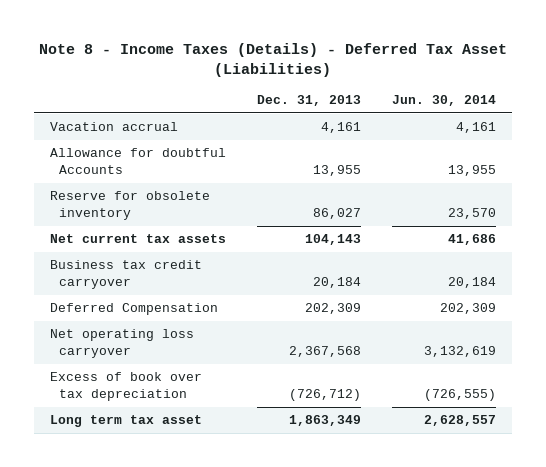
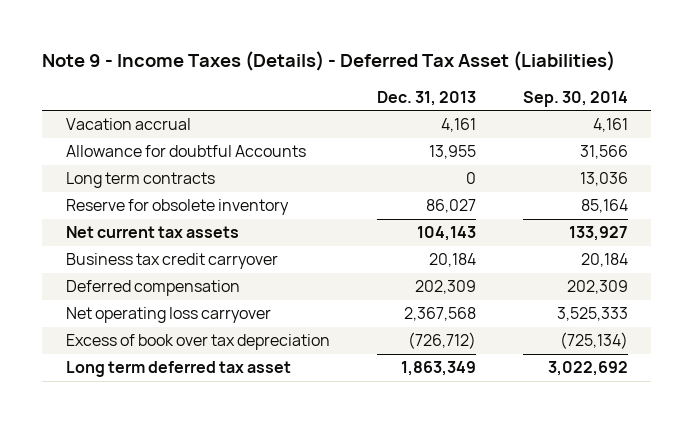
[38,42,507,77] Note 8 - Income Taxes (Details) - Deferred Tax Asset (Liabilities) -> [42,51,616,72] Note 9 - Income Taxes (Details) - Deferred Tax Asset (Liabilities)
[392,95,497,107] Jun. 30, 2014 -> none
none -> [522,90,628,107] Sep. 30, 2014
none -> [65,172,215,189] Long term contracts
[49,303,218,316] Deferred Compensation -> [65,280,240,297] Deferred compensation
[49,415,202,428] Long term tax asset -> [65,361,291,378] Long term deferred tax asset

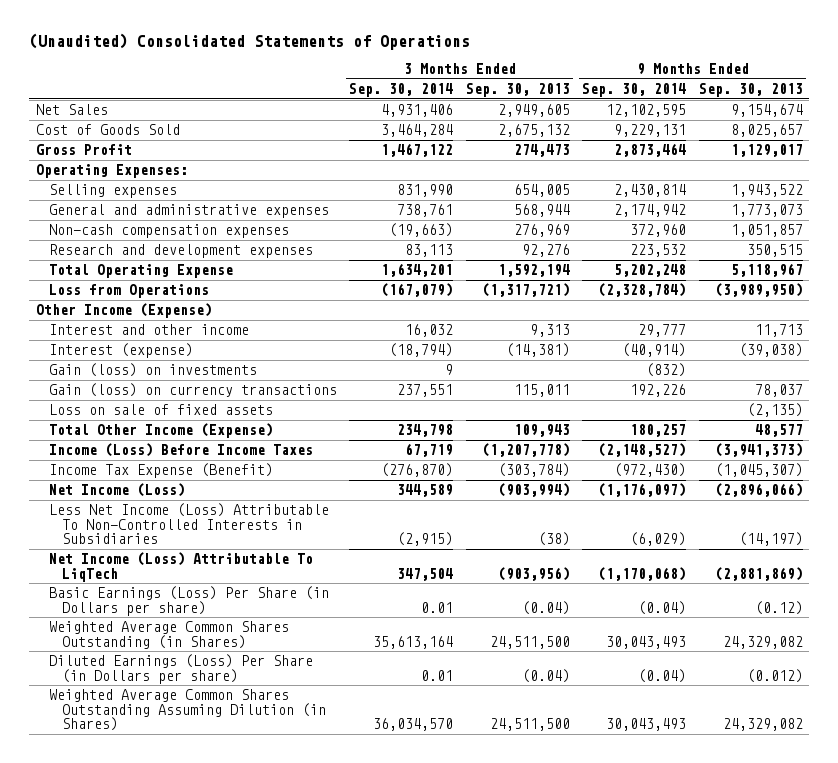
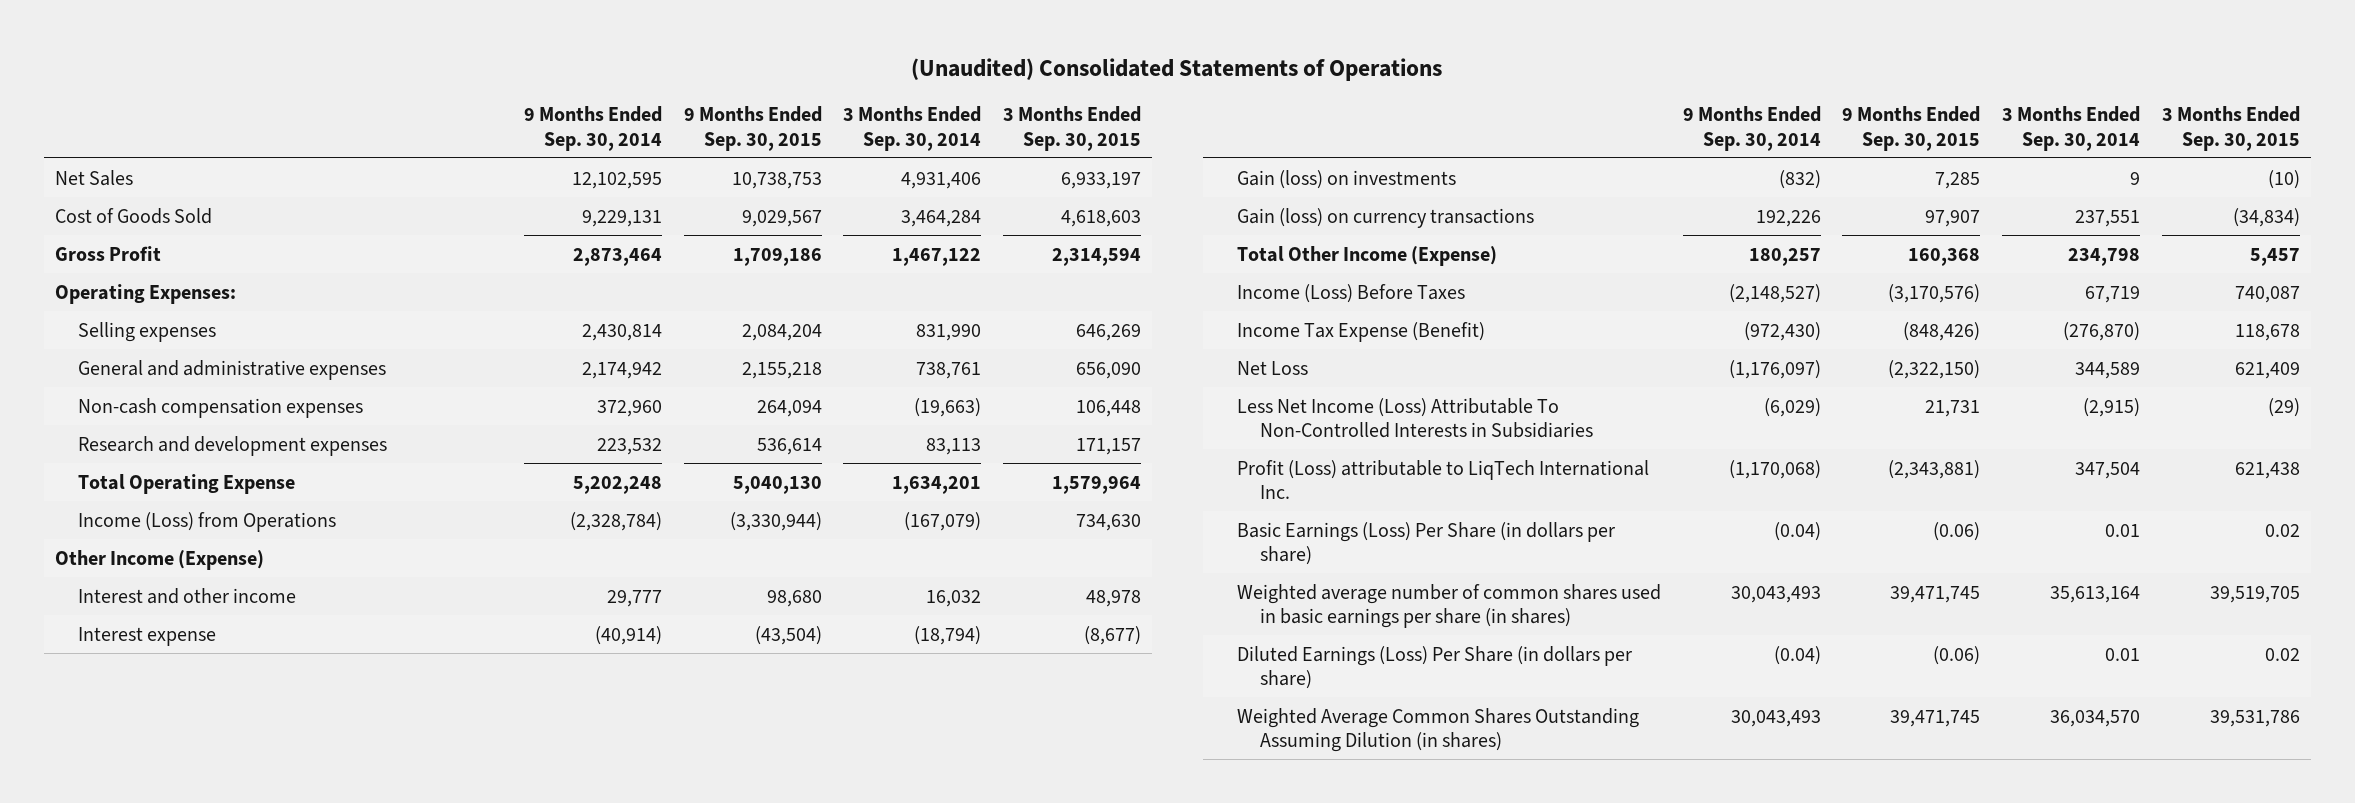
[465,82,570,97] Sep. 30, 2013 -> none
[698,82,803,97] Sep. 30, 2013 -> none
none -> [683,106,822,151] 9 Months Ended Sep. 30, 2015
none -> [1003,106,1142,151] 3 Months Ended Sep. 30, 2015
[48,284,209,299] Loss from Operations -> [78,511,337,532] Income (Loss) from Operations
[48,343,193,359] Interest (expense) -> [78,626,217,646] Interest expense
[48,404,273,416] Loss on sale of fixed assets -> none
[48,443,313,458] Income (Loss) Before Income Taxes -> [1236,283,1465,303] Income (Loss) Before Taxes
[48,483,185,498] Net Income (Loss) -> [1236,360,1308,375] Net Loss
[48,552,313,582] Net Income (Loss) Attributable To LiqTech -> [1236,459,1649,499] Profit (Loss) attributable to LiqTech International Inc.
[48,586,329,616] Basic Earnings (Loss) Per Share (in Dollars per share) -> [1236,521,1615,565] Basic Earnings (Loss) Per Share (in dollars per share)
[48,621,289,649] Weighted Average Common Shares Outstanding (in Shares) -> [1236,583,1661,628] Weighted average number of common shares used in basic earnings per share (in shares)
[48,654,313,684] Diluted Earnings (Loss) Per Share (in Dollars per share) -> [1236,645,1632,689] Diluted Earnings (Loss) Per Share (in dollars per share)
[48,689,326,731] Weighted Average Common Shares Outstanding Assuming Dilution (in Shares) -> [1236,707,1639,752] Weighted Average Common Shares Outstanding Assuming Dilution (in shares)

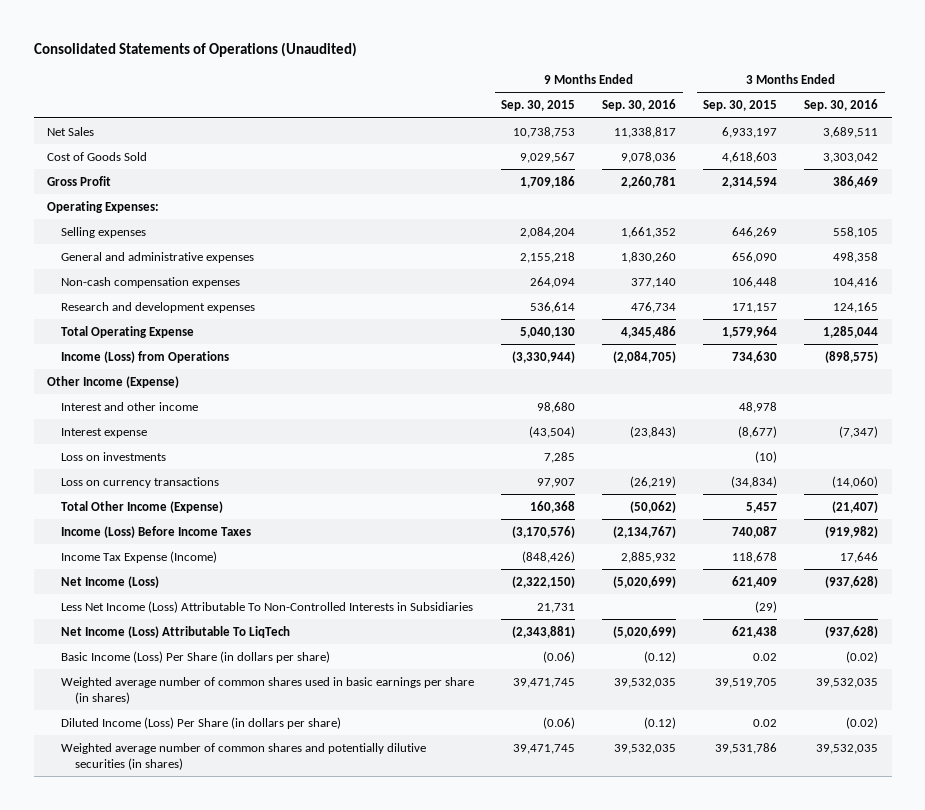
[911,57,1443,81] (Unaudited) Consolidated Statements of Operations -> [33,42,357,58] Consolidated Statements of Operations (Unaudited)
[524,106,663,151] 9 Months Ended Sep. 30, 2014 -> none
[843,106,982,151] 3 Months Ended Sep. 30, 2014 -> none
none -> [602,99,677,112] Sep. 30, 2016
none -> [804,99,879,112] Sep. 30, 2016
[1236,169,1456,189] Gain (loss) on investments -> [61,451,167,461] Loss on investments
[1236,207,1534,228] Gain (loss) on currency transactions -> [61,476,220,488] Loss on currency transactions
[1236,283,1465,303] Income (Loss) Before Taxes -> [61,525,252,538] Income (Loss) Before Income Taxes
[1236,321,1485,342] Income Tax Expense (Benefit) -> [61,550,218,563] Income Tax Expense (Income)
[1236,360,1308,375] Net Loss -> [61,575,160,588] Net Income (Loss)
[1236,459,1649,499] Profit (Loss) attributable to LiqTech International Inc. -> [61,625,291,638] Net Income (Loss) Attributable To LiqTech
[1236,521,1615,565] Basic Earnings (Loss) Per Share (in dollars per share) -> [61,650,331,663] Basic Income (Loss) Per Share (in dollars per share)
[1236,645,1632,689] Diluted Earnings (Loss) Per Share (in dollars per share) -> [61,716,342,729] Diluted Income (Loss) Per Share (in dollars per share)
[1236,707,1639,752] Weighted Average Common Shares Outstanding Assuming Dilution (in shares) -> [61,742,427,770] Weighted average number of common shares and potentially dilutive securities (in shares)

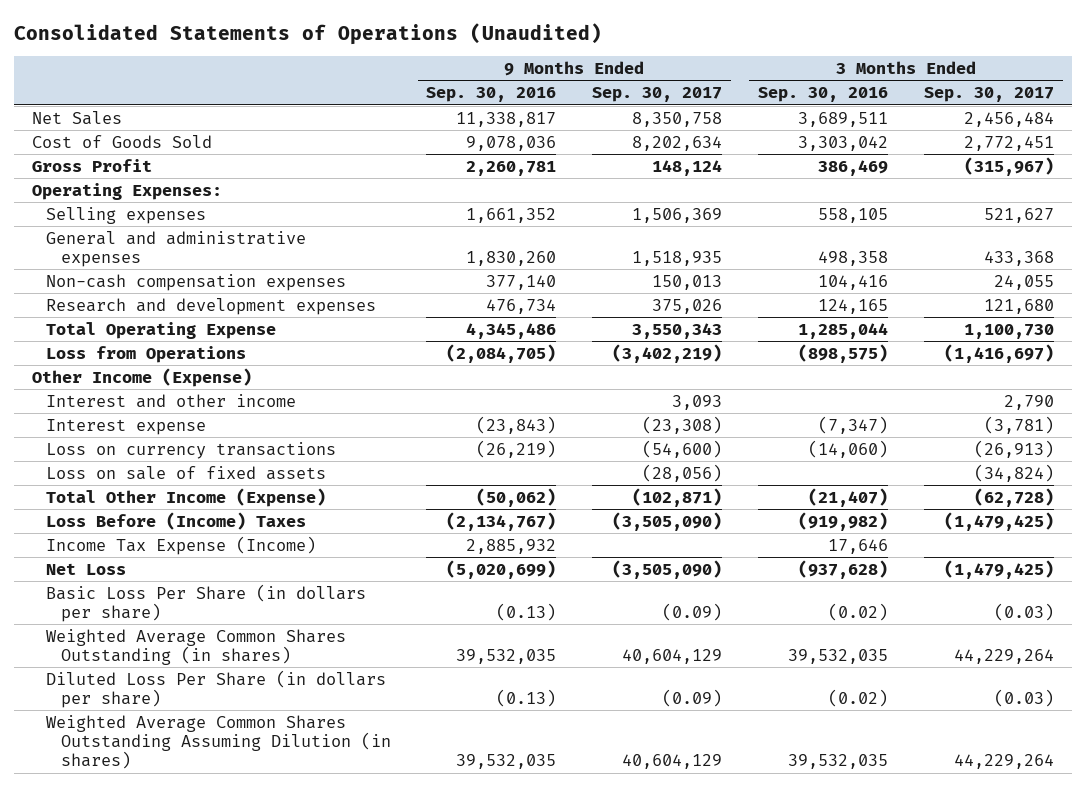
[501,100,576,112] Sep. 30, 2015 -> none
[703,100,778,112] Sep. 30, 2015 -> none
none -> [592,87,723,103] Sep. 30, 2017
none -> [924,87,1055,103] Sep. 30, 2017
[61,350,230,363] Income (Loss) from Operations -> [46,345,247,363] Loss from Operations
[61,451,167,461] Loss on investments -> none
none -> [46,465,327,480] Loss on sale of fixed assets
[61,525,252,538] Income (Loss) Before Income Taxes -> [46,511,307,530] Loss Before (Income) Taxes
[61,600,474,613] Less Net Income (Loss) Attributable To Non-Controlled Interests in Subsidiaries -> none
[61,625,291,638] Net Income (Loss) Attributable To LiqTech -> none
[61,575,160,588] Net Income (Loss) -> [46,562,127,575] Net Loss
[61,650,331,663] Basic Income (Loss) Per Share (in dollars per share) -> [46,583,367,623] Basic Loss Per Share (in dollars per share)
[644,650,677,663] (0.12) -> [496,603,557,622] (0.13)
[61,676,475,704] Weighted average number of common shares used in basic earnings per share (in shares) -> [46,628,347,666] Weighted Average Common Shares Outstanding (in shares)
[61,716,342,729] Diluted Income (Loss) Per Share (in dollars per share) -> [46,669,387,709] Diluted Loss Per Share (in dollars per share)
[644,716,677,729] (0.12) -> [496,689,557,708] (0.13)
[61,742,427,770] Weighted average number of common shares and potentially dilutive securities (in shares) -> [46,714,391,770] Weighted Average Common Shares Outstanding Assuming Dilution (in shares)

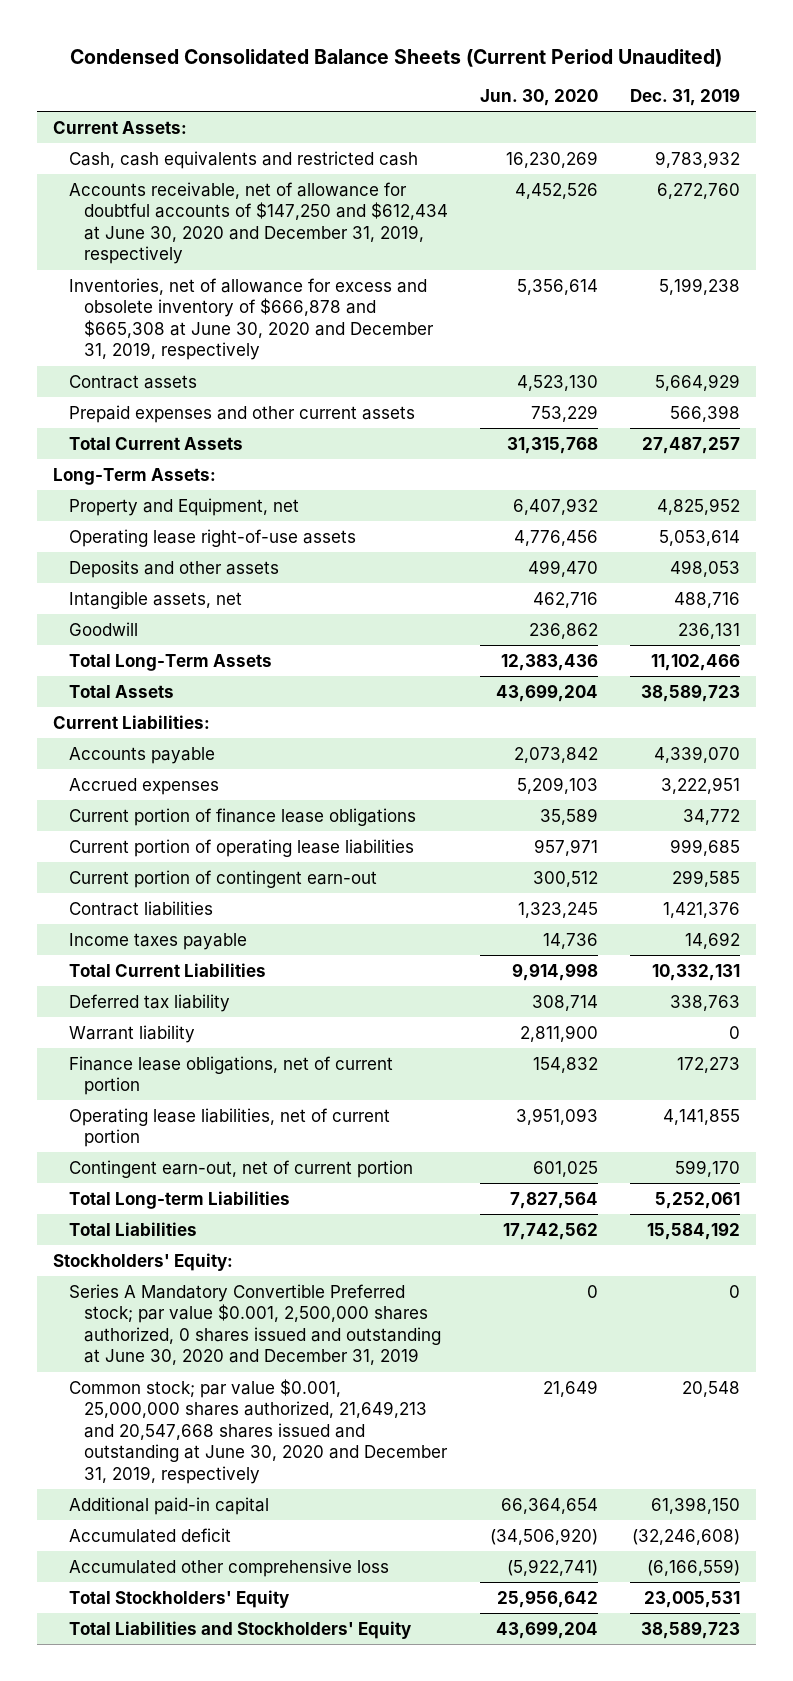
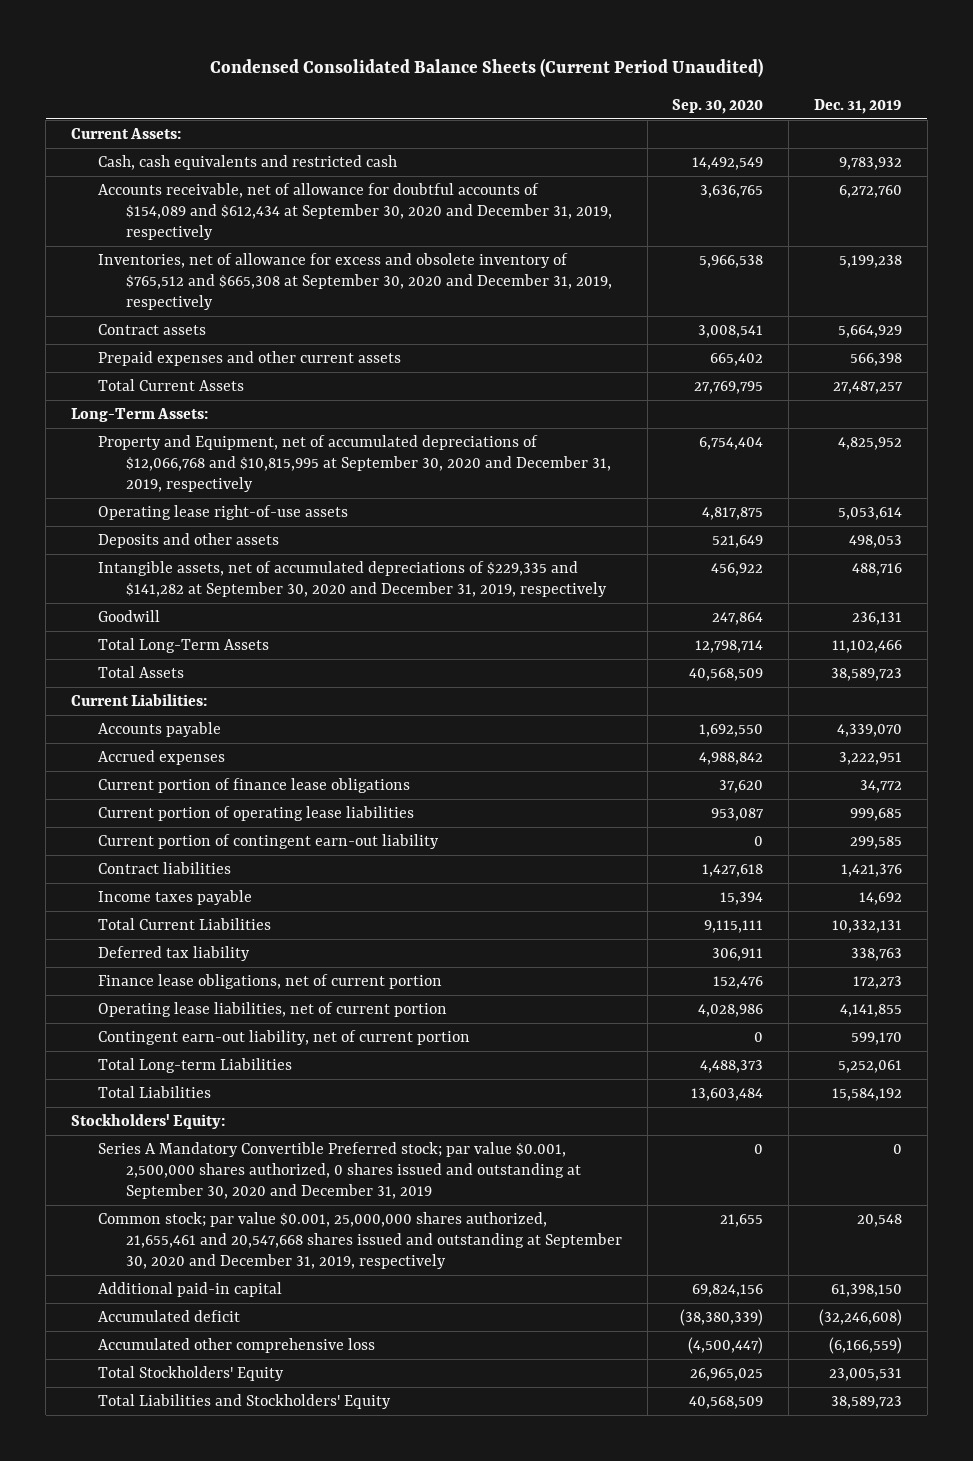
[479,89,598,107] Jun. 30, 2020 -> none
none -> [672,98,764,114] Sep. 30, 2020
[68,181,449,265] Accounts receivable, net of allowance for doubtful accounts of $147,250 and $612,434 at June 30, 2020 and December 31, 2019, respectively -> [98,183,612,241] Accounts receivable, net of allowance for doubtful accounts of $154,089 and $612,434 at September 30, 2020 and December 31, 2019, respectively
[68,277,435,361] Inventories, net of allowance for excess and obsolete inventory of $666,878 and $665,308 at June 30, 2020 and December 31, 2019, respectively -> [98,253,612,311] Inventories, net of allowance for excess and obsolete inventory of $765,512 and $665,308 at September 30, 2020 and December 31, 2019, respectively
[68,497,299,516] Property and Equipment, net -> [98,435,611,493] Property and Equipment, net of accumulated depreciations of $12,066,768 and $10,815,995 at September 30, 2020 and December 31, 2019, respectively
[68,590,242,609] Intangible assets, net -> [98,561,607,598] Intangible assets, net of accumulated depreciations of $229,335 and $141,282 at September 30, 2020 and December 31, 2019, respectively
[68,869,377,888] Current portion of contingent earn-out -> [98,834,440,850] Current portion of contingent earn-out liability
[68,1024,195,1043] Warrant liability -> none
[68,1159,413,1178] Contingent earn-out, net of current portion -> [98,1030,471,1046] Contingent earn-out liability, net of current portion
[68,1283,442,1366] Series A Mandatory Convertible Preferred stock; par value $0.001, 2,500,000 shares authorized, 0 shares issued and outstanding at June 30, 2020 and December 31, 2019 -> [98,1142,581,1200] Series A Mandatory Convertible Preferred stock; par value $0.001, 2,500,000 shares authorized, 0 shares issued and outstanding at September 30, 2020 and December 31, 2019
[68,1378,449,1485] Common stock; par value $0.001, 25,000,000 shares authorized, 21,649,213 and 20,547,668 shares issued and outstanding at June 30, 2020 and December 31, 2019, respectively -> [98,1212,622,1270] Common stock; par value $0.001, 25,000,000 shares authorized, 21,655,461 and 20,547,668 shares issued and outstanding at September 30, 2020 and December 31, 2019, respectively

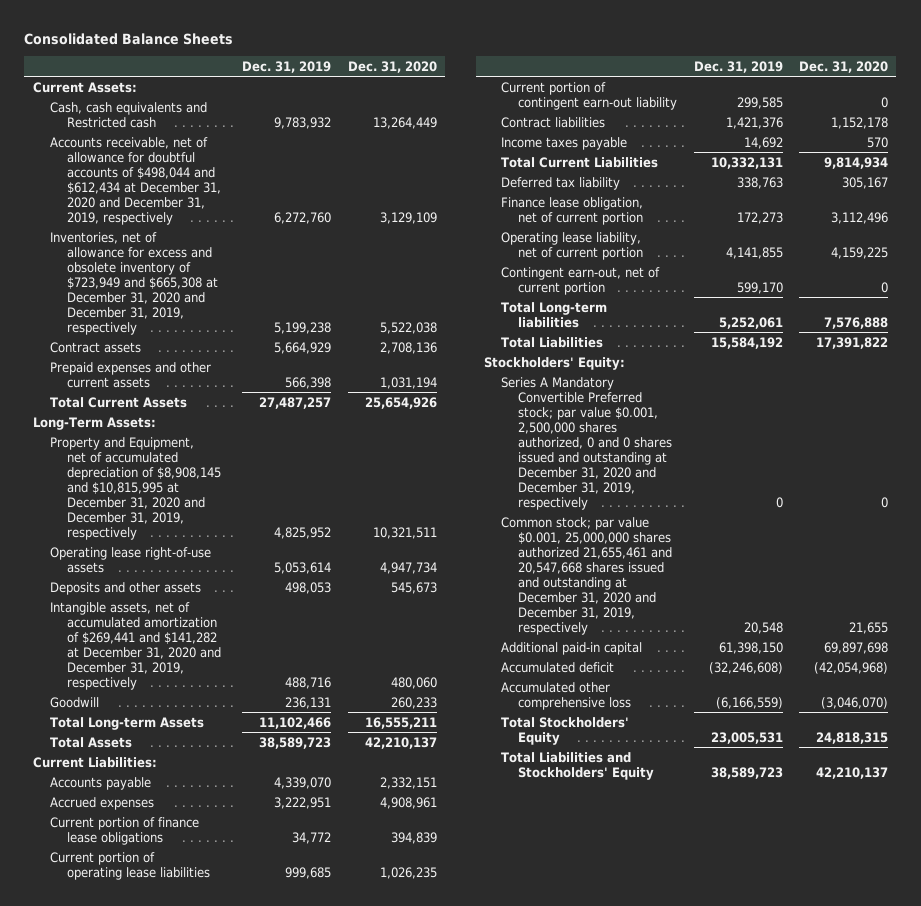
[209,58,763,78] Condensed Consolidated Balance Sheets (Current Period Unaudited) -> [24,32,234,45] Consolidated Balance Sheets
[672,98,764,114] Sep. 30, 2020 -> none
none -> [347,60,437,73] Dec. 31, 2020
[98,155,398,171] Cash, cash equivalents and restricted cash -> [49,101,207,128] Cash, cash equivalents and Restricted cash
[98,183,612,241] Accounts receivable, net of allowance for doubtful accounts of $154,089 and $612,434 at September 30, 2020 and December 31, 2019, respectively -> [49,136,221,225] Accounts receivable, net of allowance for doubtful accounts of $498,044 and $612,434 at December 31, 2020 and December 31, 2019, respectively
[98,253,612,311] Inventories, net of allowance for excess and obsolete inventory of $765,512 and $665,308 at September 30, 2020 and December 31, 2019, respectively -> [49,231,218,335] Inventories, net of allowance for excess and obsolete inventory of $723,949 and $665,308 at December 31, 2020 and December 31, 2019, respectively
[98,435,611,493] Property and Equipment, net of accumulated depreciations of $12,066,768 and $10,815,995 at September 30, 2020 and December 31, 2019, respectively -> [49,436,221,540] Property and Equipment, net of accumulated depreciation of $8,908,145 and $10,815,995 at December 31, 2020 and December 31, 2019, respectively
[98,561,607,598] Intangible assets, net of accumulated depreciations of $229,335 and $141,282 at September 30, 2020 and December 31, 2019, respectively -> [49,601,221,690] Intangible assets, net of accumulated amortization of $269,441 and $141,282 at December 31, 2020 and December 31, 2019, respectively
[98,638,270,654] Total Long-Term Assets -> [49,716,204,730] Total Long-term Assets
[98,974,443,990] Finance lease obligations, net of current portion -> [501,196,644,225] Finance lease obligation, net of current portion
[98,1002,448,1018] Operating lease liabilities, net of current portion -> [501,231,644,260] Operating lease liability, net of current portion
[98,1030,471,1046] Contingent earn-out liability, net of current portion -> [501,266,661,295] Contingent earn-out, net of current portion
[98,1058,293,1074] Total Long-term Liabilities -> [501,301,608,328] Total Long-term liabilities
[98,1142,581,1200] Series A Mandatory Convertible Preferred stock; par value $0.001, 2,500,000 shares authorized, 0 shares issued and outstanding at September 30, 2020 and December 31, 2019 -> [501,376,673,510] Series A Mandatory Convertible Preferred stock; par value $0.001, 2,500,000 shares authorized, 0 and 0 shares issued and outstanding at December 31, 2020 and December 31, 2019, respectively
[98,1212,622,1270] Common stock; par value $0.001, 25,000,000 shares authorized, 21,655,461 and 20,547,668 shares issued and outstanding at September 30, 2020 and December 31, 2019, respectively -> [501,516,673,635] Common stock; par value $0.001, 25,000,000 shares authorized 21,655,461 and 20,547,668 shares issued and outstanding at December 31, 2020 and December 31, 2019, respectively

